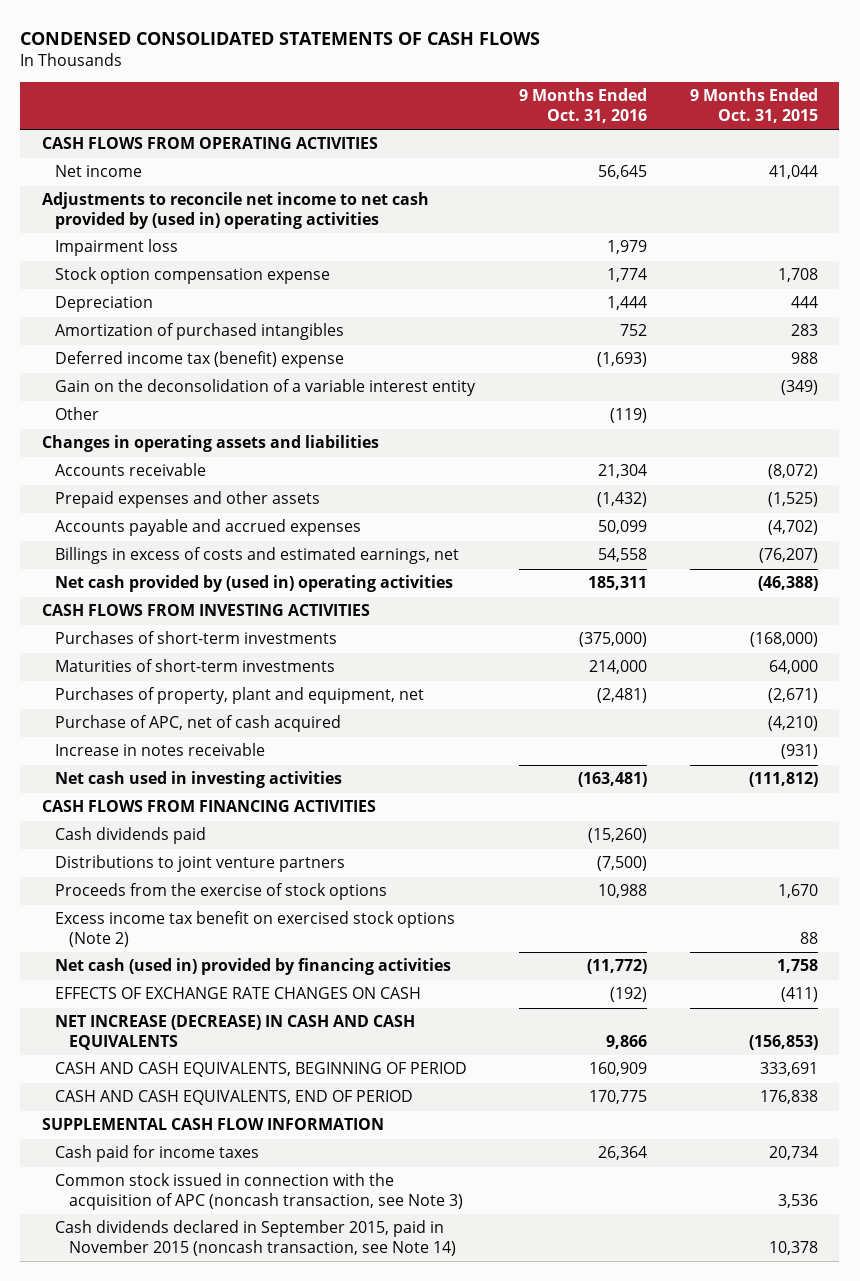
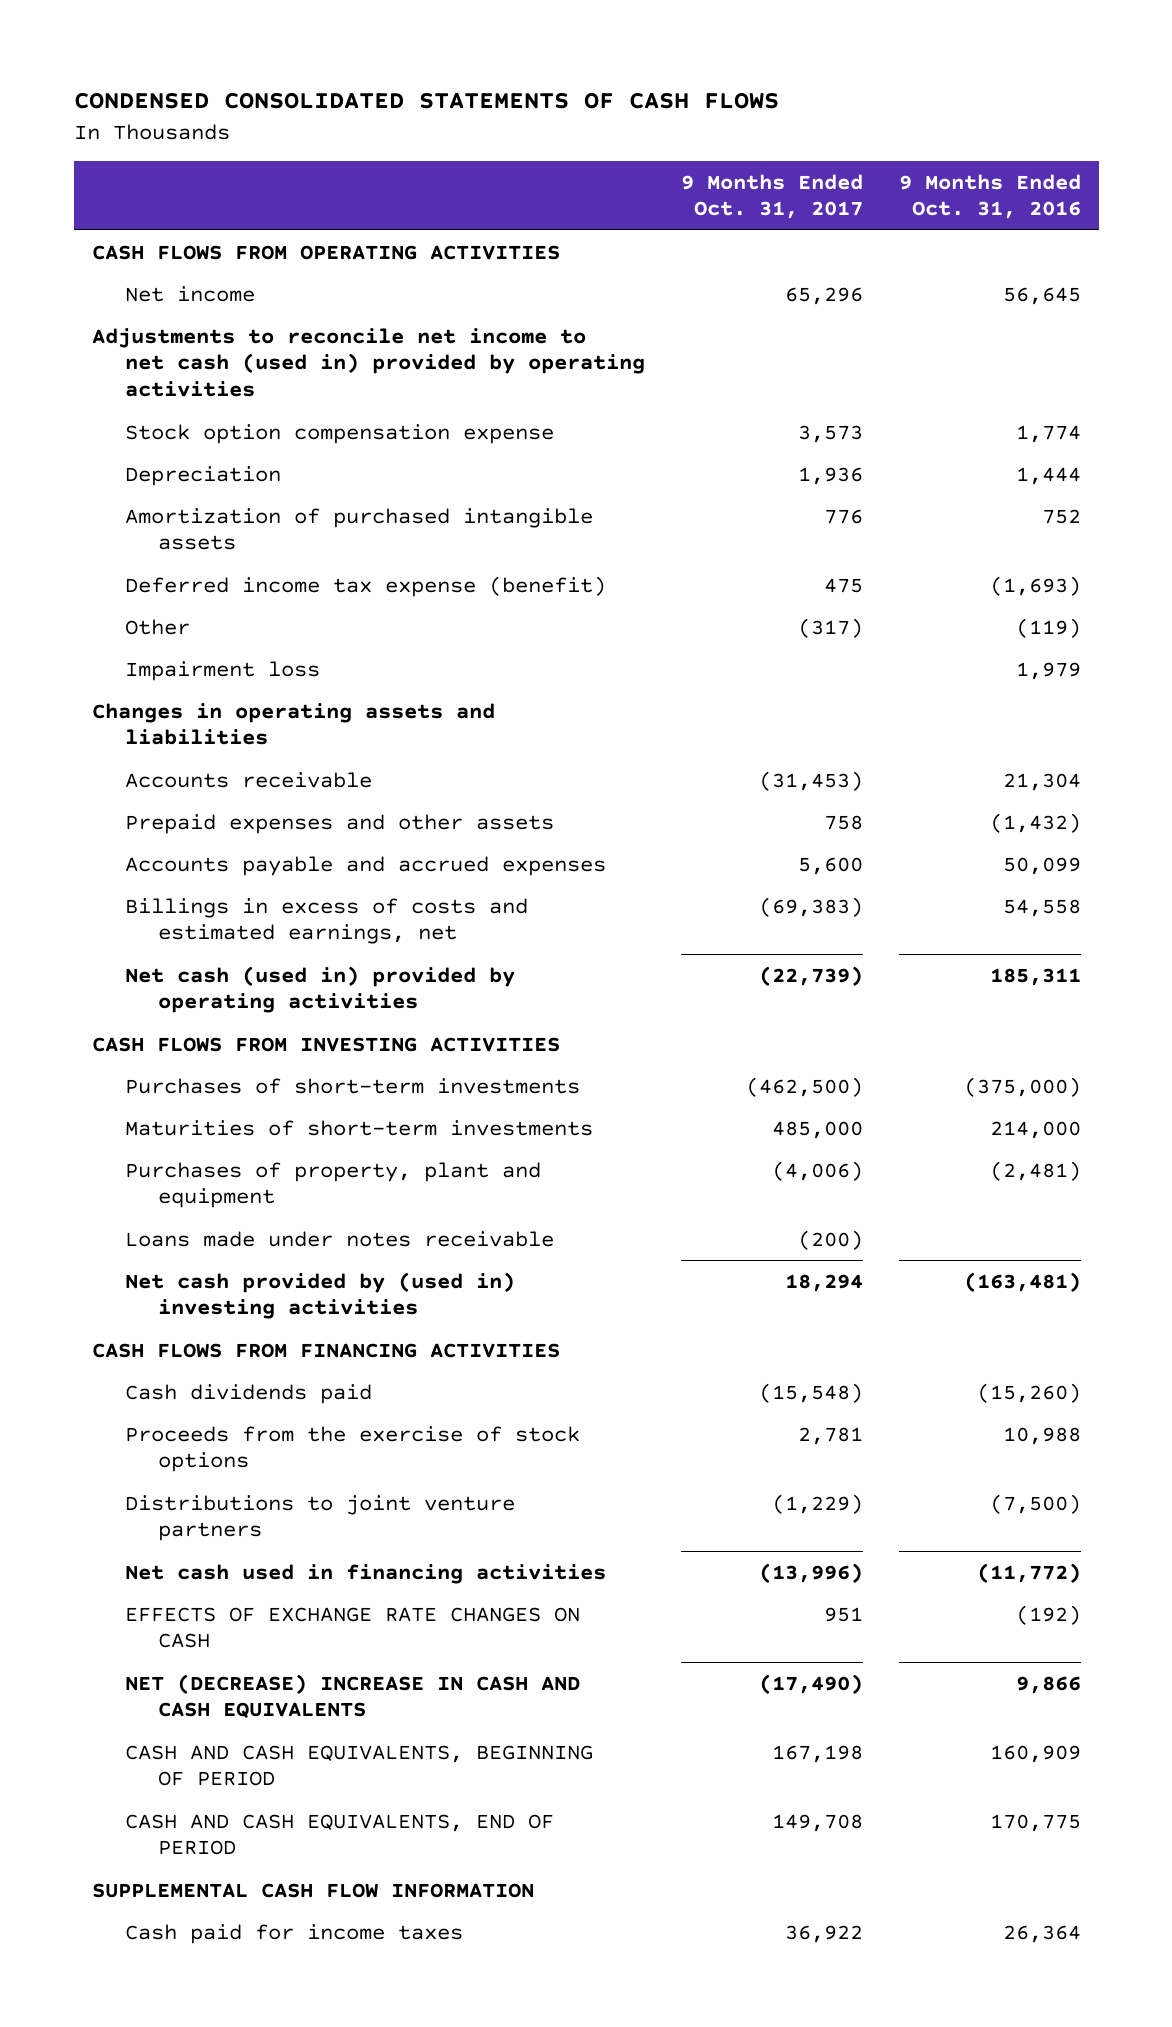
[689,88,818,124] 9 Months Ended Oct. 31, 2015 -> none
none -> [680,173,863,220] 9 Months Ended Oct. 31, 2017
[42,192,430,230] Adjustments to reconcile net income to net cash provided by (used in) operating activities -> [91,327,646,398] Adjustments to reconcile net income to net cash (used in) provided by operating activities
[55,379,477,397] Gain on the deconsolidation of a variable interest entity -> none
[55,323,345,341] Amortization of purchased intangibles -> [125,507,594,551] Amortization of purchased intangible assets
[55,351,345,369] Deferred income tax (benefit) expense -> [125,575,607,597] Deferred income tax expense (benefit)
[55,239,179,257] Impairment loss -> [125,660,321,681] Impairment loss
[55,575,454,593] Net cash provided by (used in) operating activities -> [125,965,516,1014] Net cash (used in) provided by operating activities
[55,715,342,733] Purchase of APC, net of cash acquired -> none
[55,743,266,757] Increase in notes receivable -> none
[55,687,425,705] Purchases of property, plant and equipment, net -> [125,1161,542,1209] Purchases of property, plant and equipment
none -> [125,1230,555,1247] Loans made under notes receivable
[55,771,343,789] Net cash used in investing activities -> [125,1271,516,1320] Net cash provided by (used in) investing activities
[55,911,456,948] Excess income tax benefit on exercised stock options (Note 2) -> none
[55,855,346,873] Distributions to joint venture partners -> [125,1494,516,1542] Distributions to joint venture partners
[55,958,452,976] Net cash (used in) provided by financing activities -> [125,1563,607,1584] Net cash used in financing activities
[55,1015,416,1051] NET INCREASE (DECREASE) IN CASH AND CASH EQUIVALENTS -> [125,1673,581,1719] NET (DECREASE) INCREASE IN CASH AND CASH EQUIVALENTS
[55,1173,463,1211] Common stock issued in connection with the acquisition of APC (noncash transaction, see Note 3) -> none
[55,1220,456,1257] Cash dividends declared in September 2015, paid in November 2015 (noncash transaction, see Note 14) -> none

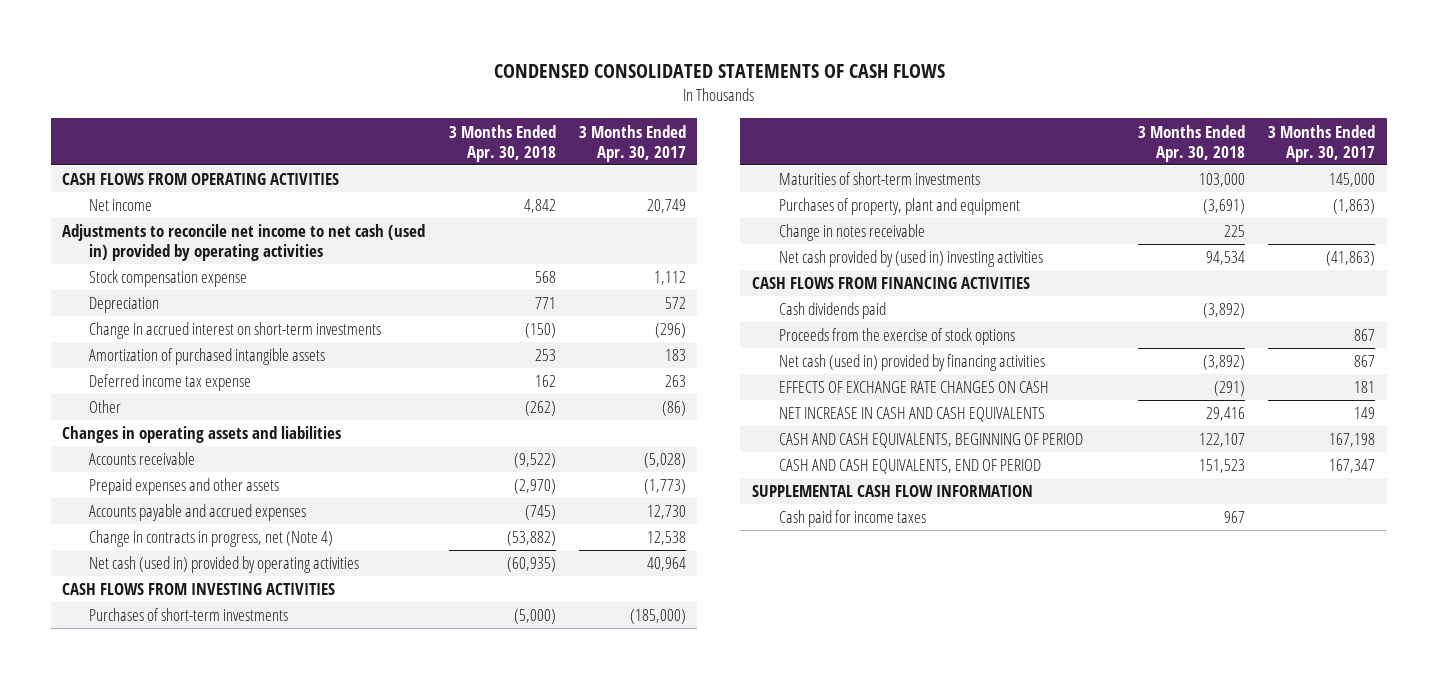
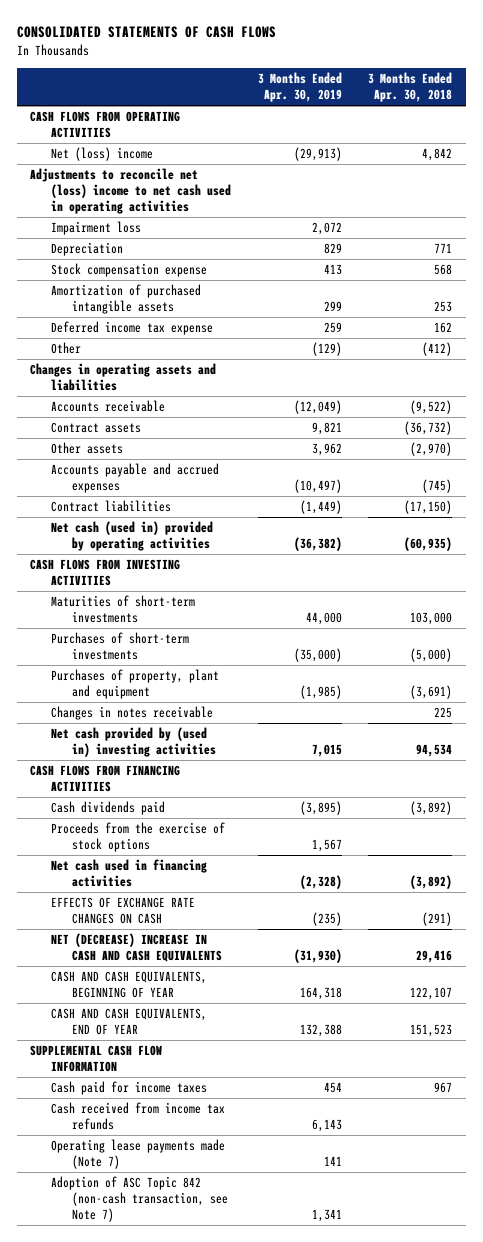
[493,63,945,78] CONDENSED CONSOLIDATED STATEMENTS OF CASH FLOWS -> [16,26,276,39] CONSOLIDATED STATEMENTS OF CASH FLOWS
[578,124,686,162] 3 Months Ended Apr. 30, 2017 -> none
none -> [257,72,342,103] 3 Months Ended Apr. 30, 2019
[89,199,153,212] Net income -> [51,147,154,162] Net (loss) income
[62,224,426,262] Adjustments to reconcile net income to net cash (used in) provided by operating activities -> [30,168,232,214] Adjustments to reconcile net (loss) income to net cash used in operating activities
none -> [51,221,142,236] Impairment loss
[89,322,382,340] Change in accrued interest on short-term investments -> none
[89,270,248,288] Stock compensation expense -> [51,263,208,278] Stock compensation expense
[524,401,556,417] (262) -> [422,342,453,357] (412)
none -> [51,422,142,434] Contract assets
[89,478,280,496] Prepaid expenses and other assets -> [51,442,124,455] Other assets
[89,530,334,548] Change in contracts in progress, net (Note 4) -> none
none -> [51,500,172,513] Contract liabilities
[89,608,289,622] Purchases of short-term investments -> [51,632,190,661] Purchases of short-term investments
[778,224,925,242] Change in notes receivable -> [51,706,214,721] Changes in notes receivable
[778,354,1045,372] Net cash (used in) provided by financing activities -> [51,859,208,888] Net cash used in financing activities
[778,407,1045,423] NET INCREASE IN CASH AND CASH EQUIVALENTS -> [51,933,222,963] NET (DECREASE) INCREASE IN CASH AND CASH EQUIVALENTS
[778,433,1083,449] CASH AND CASH EQUIVALENTS, BEGINNING OF PERIOD -> [51,971,208,999] CASH AND CASH EQUIVALENTS, BEGINNING OF YEAR
[778,459,1041,475] CASH AND CASH EQUIVALENTS, END OF PERIOD -> [51,1008,208,1036] CASH AND CASH EQUIVALENTS, END OF YEAR
none -> [51,1102,226,1131] Cash received from income tax refunds
none -> [51,1139,226,1170] Operating lease payments made (Note 7)
none -> [51,1176,228,1222] Adoption of ASC Topic 842 (non-cash transaction, see Note 7)

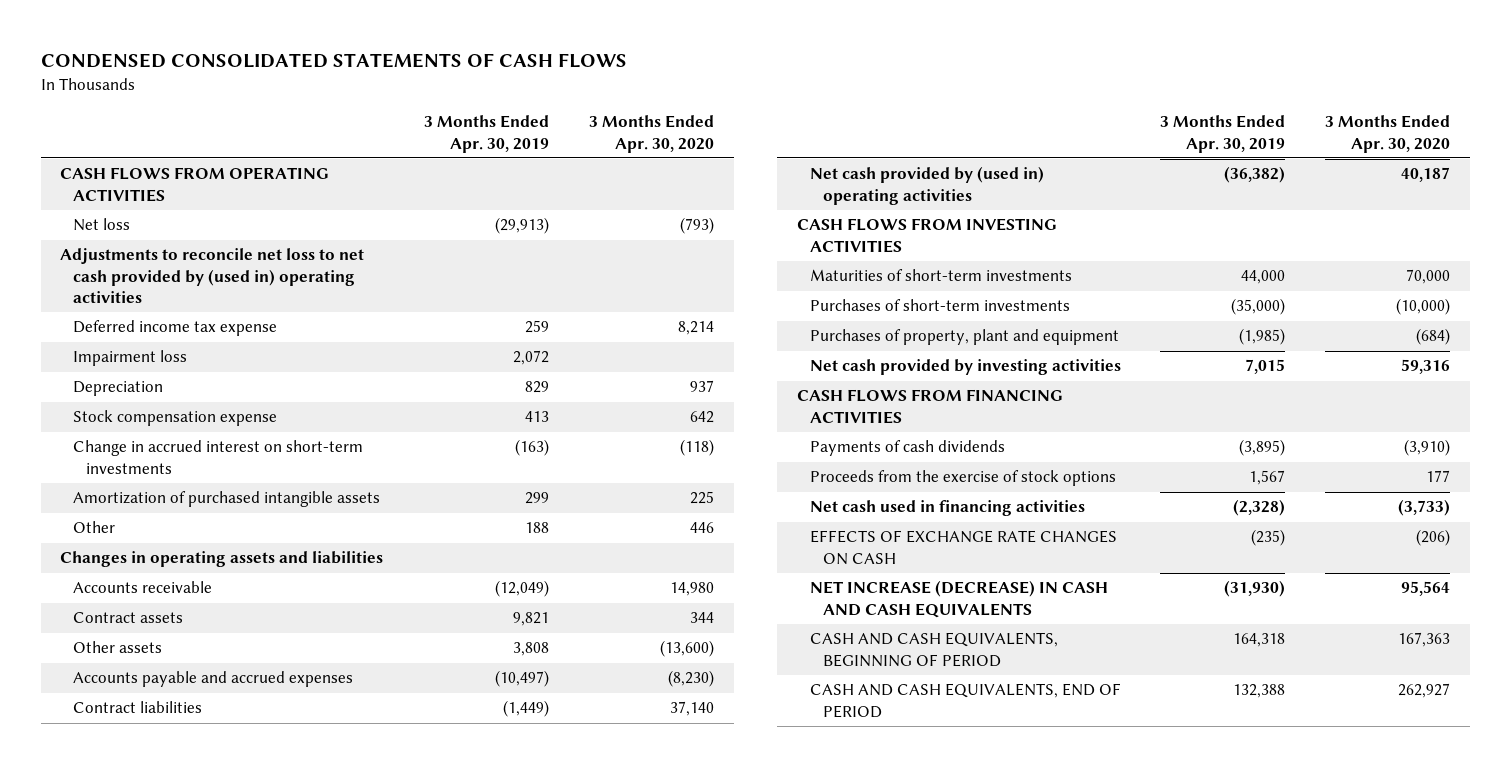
[16,26,276,39] CONSOLIDATED STATEMENTS OF CASH FLOWS -> [40,52,627,68] CONDENSED CONSOLIDATED STATEMENTS OF CASH FLOWS
[368,72,453,103] 3 Months Ended Apr. 30, 2018 -> none
none -> [589,115,715,153] 3 Months Ended Apr. 30, 2020
[51,147,154,162] Net (loss) income -> [73,218,131,232] Net loss
[30,168,232,214] Adjustments to reconcile net (loss) income to net cash used in operating activities -> [60,248,365,304] Adjustments to reconcile net loss to net cash provided by (used in) operating activities
[51,321,214,336] Deferred income tax expense -> [73,320,278,337] Deferred income tax expense
none -> [73,440,364,474] Change in accrued interest on short-term investments
[311,342,342,357] (129) -> [525,522,550,534] 188
[311,443,342,457] 3,962 -> [513,642,550,657] 3,808
[51,521,214,552] Net cash (used in) provided by operating activities -> [809,166,1044,205] Net cash provided by (used in) operating activities
[51,706,214,721] Changes in notes receivable -> none
[51,727,216,758] Net cash provided by (used in) investing activities -> [809,359,1121,376] Net cash provided by investing activities
[51,801,166,816] Cash dividends paid -> [809,440,1005,457] Payments of cash dividends
[30,1045,163,1073] SUPPLEMENTAL CASH FLOW INFORMATION -> none
[51,1081,208,1096] Cash paid for income taxes -> none
[51,1102,226,1131] Cash received from income tax refunds -> none
[51,1139,226,1170] Operating lease payments made (Note 7) -> none
[51,1176,228,1222] Adoption of ASC Topic 842 (non-cash transaction, see Note 7) -> none
[51,933,222,963] NET (DECREASE) INCREASE IN CASH AND CASH EQUIVALENTS -> [809,580,1108,618] NET INCREASE (DECREASE) IN CASH AND CASH EQUIVALENTS
[51,971,208,999] CASH AND CASH EQUIVALENTS, BEGINNING OF YEAR -> [809,632,1058,667] CASH AND CASH EQUIVALENTS, BEGINNING OF PERIOD
[51,1008,208,1036] CASH AND CASH EQUIVALENTS, END OF YEAR -> [809,683,1121,718] CASH AND CASH EQUIVALENTS, END OF PERIOD

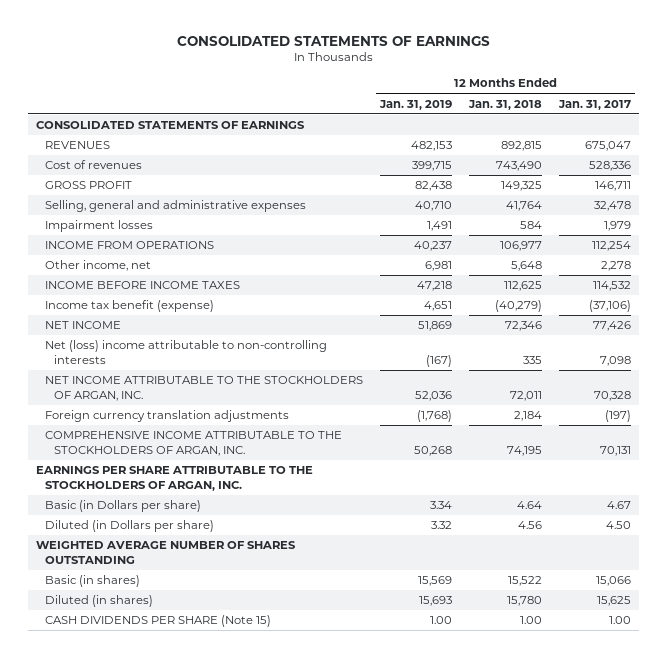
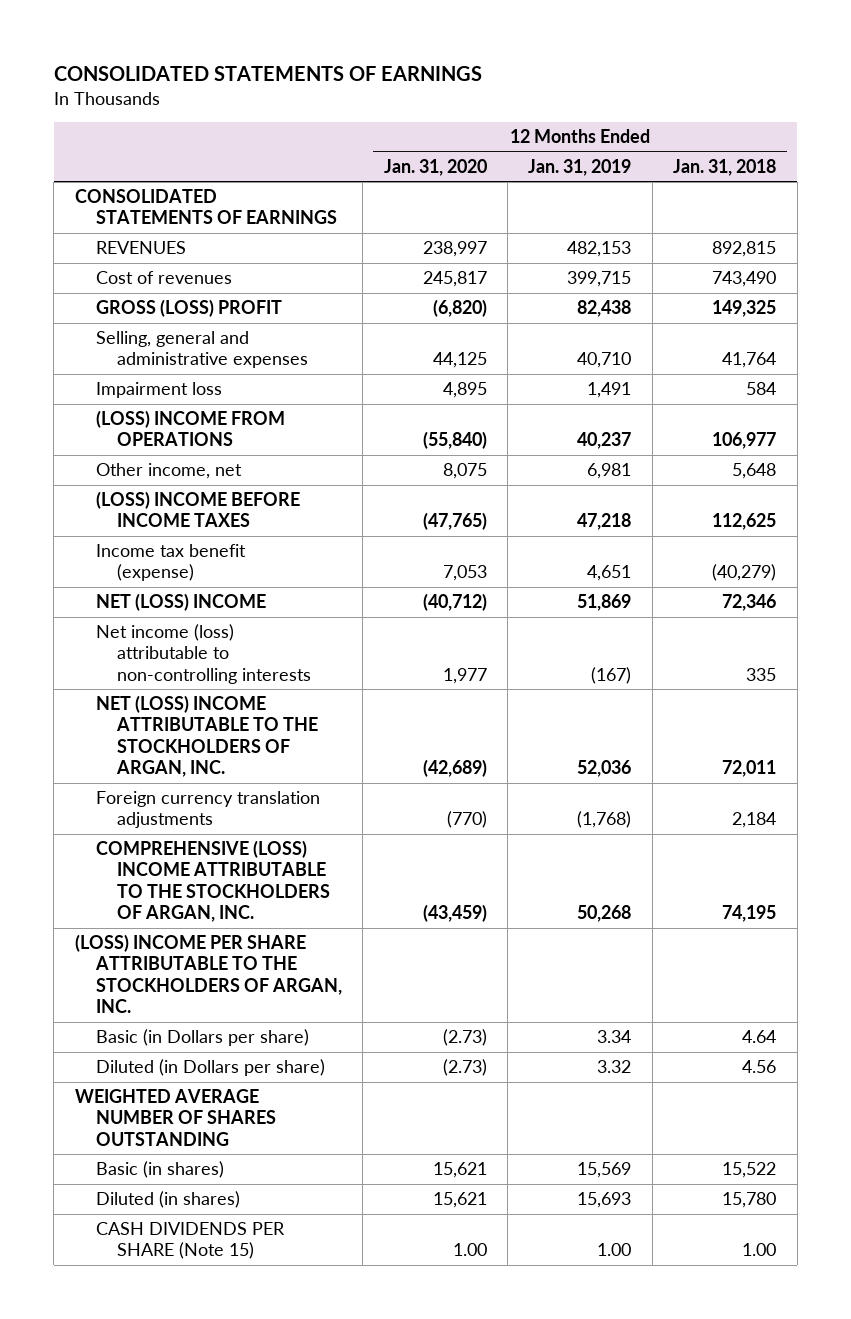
[558,99,632,110] Jan. 31, 2017 -> none
none -> [383,158,487,176] Jan. 31, 2020
[45,181,133,190] GROSS PROFIT -> [95,299,282,318] GROSS (LOSS) PROFIT
[45,220,154,233] Impairment losses -> [95,382,222,399] Impairment loss
[45,241,215,250] INCOME FROM OPERATIONS -> [95,410,285,447] (LOSS) INCOME FROM OPERATIONS
[45,281,241,290] INCOME BEFORE INCOME TAXES -> [95,491,300,528] (LOSS) INCOME BEFORE INCOME TAXES
[45,321,122,330] NET INCOME -> [95,593,266,612] NET (LOSS) INCOME
[45,340,328,364] Net (loss) income attributable to non-controlling interests -> [95,624,312,684] Net income (loss) attributable to non-controlling interests
[45,376,364,401] NET INCOME ATTRIBUTABLE TO THE STOCKHOLDERS OF ARGAN, INC. -> [95,695,319,778] NET (LOSS) INCOME ATTRIBUTABLE TO THE STOCKHOLDERS OF ARGAN, INC.
[45,431,343,456] COMPREHENSIVE INCOME ATTRIBUTABLE TO THE STOCKHOLDERS OF ARGAN, INC. -> [95,840,331,923] COMPREHENSIVE (LOSS) INCOME ATTRIBUTABLE TO THE STOCKHOLDERS OF ARGAN, INC.
[36,466,314,491] EARNINGS PER SHARE ATTRIBUTABLE TO THE STOCKHOLDERS OF ARGAN, INC. -> [74,934,342,1014] (LOSS) INCOME PER SHARE ATTRIBUTABLE TO THE STOCKHOLDERS OF ARGAN, INC.

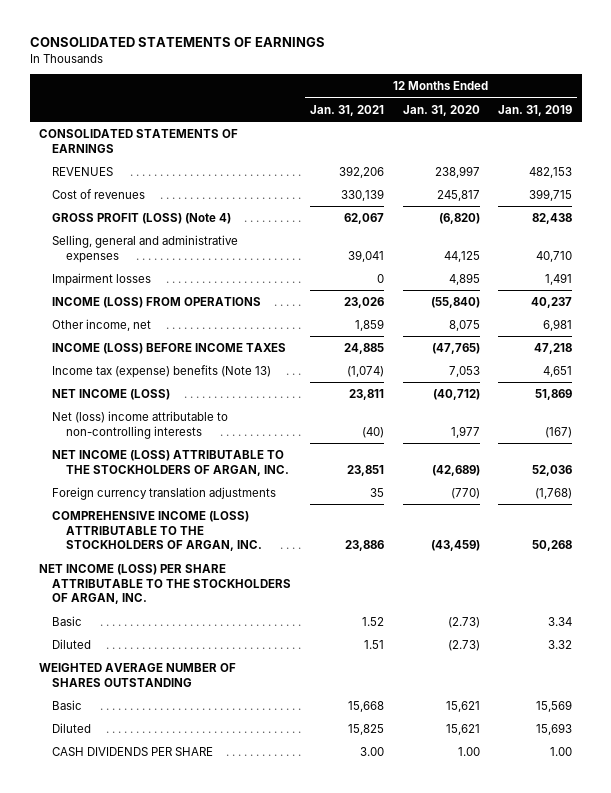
[673,158,777,176] Jan. 31, 2018 -> none
none -> [309,104,384,116] Jan. 31, 2021
[95,299,282,318] GROSS (LOSS) PROFIT -> [52,212,232,224] GROSS PROFIT (LOSS) (Note 4)
[95,382,222,399] Impairment loss -> [52,272,152,286] Impairment losses
[95,410,285,447] (LOSS) INCOME FROM OPERATIONS -> [52,296,262,308] INCOME (LOSS) FROM OPERATIONS
[95,491,300,528] (LOSS) INCOME BEFORE INCOME TAXES -> [52,342,287,354] INCOME (LOSS) BEFORE INCOME TAXES
[95,544,246,582] Income tax benefit (expense) -> [52,364,272,378] Income tax (expense) benefits (Note 13)
[95,593,266,612] NET (LOSS) INCOME -> [52,388,171,400] NET INCOME (LOSS)
[95,624,312,684] Net income (loss) attributable to non-controlling interests -> [52,410,229,439] Net (loss) income attributable to non-controlling interests
[95,695,319,778] NET (LOSS) INCOME ATTRIBUTABLE TO THE STOCKHOLDERS OF ARGAN, INC. -> [52,449,289,476] NET INCOME (LOSS) ATTRIBUTABLE TO THE STOCKHOLDERS OF ARGAN, INC.
[95,840,331,923] COMPREHENSIVE (LOSS) INCOME ATTRIBUTABLE TO THE STOCKHOLDERS OF ARGAN, INC. -> [52,510,262,552] COMPREHENSIVE INCOME (LOSS) ATTRIBUTABLE TO THE STOCKHOLDERS OF ARGAN, INC.
[74,934,342,1014] (LOSS) INCOME PER SHARE ATTRIBUTABLE TO THE STOCKHOLDERS OF ARGAN, INC. -> [38,563,292,605] NET INCOME (LOSS) PER SHARE ATTRIBUTABLE TO THE STOCKHOLDERS OF ARGAN, INC.
[95,1029,309,1047] Basic (in Dollars per share) -> [52,615,83,626] Basic
[95,1059,325,1077] Diluted (in Dollars per share) -> [52,638,92,649] Diluted
[95,1161,224,1179] Basic (in shares) -> [52,699,83,710] Basic
[95,1191,240,1209] Diluted (in shares) -> [52,722,92,733] Diluted
[95,1222,285,1260] CASH DIVIDENDS PER SHARE (Note 15) -> [52,746,214,756] CASH DIVIDENDS PER SHARE

